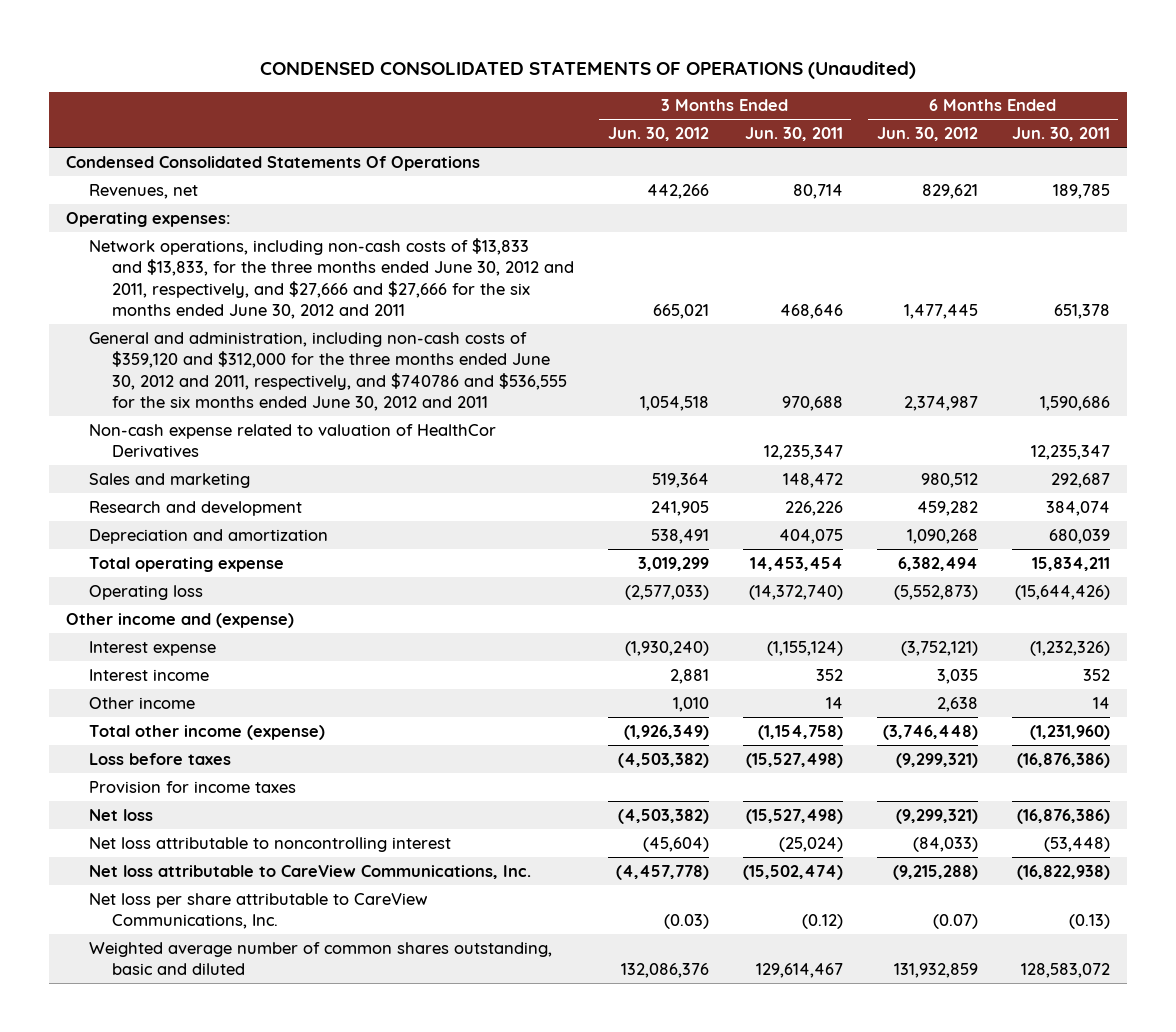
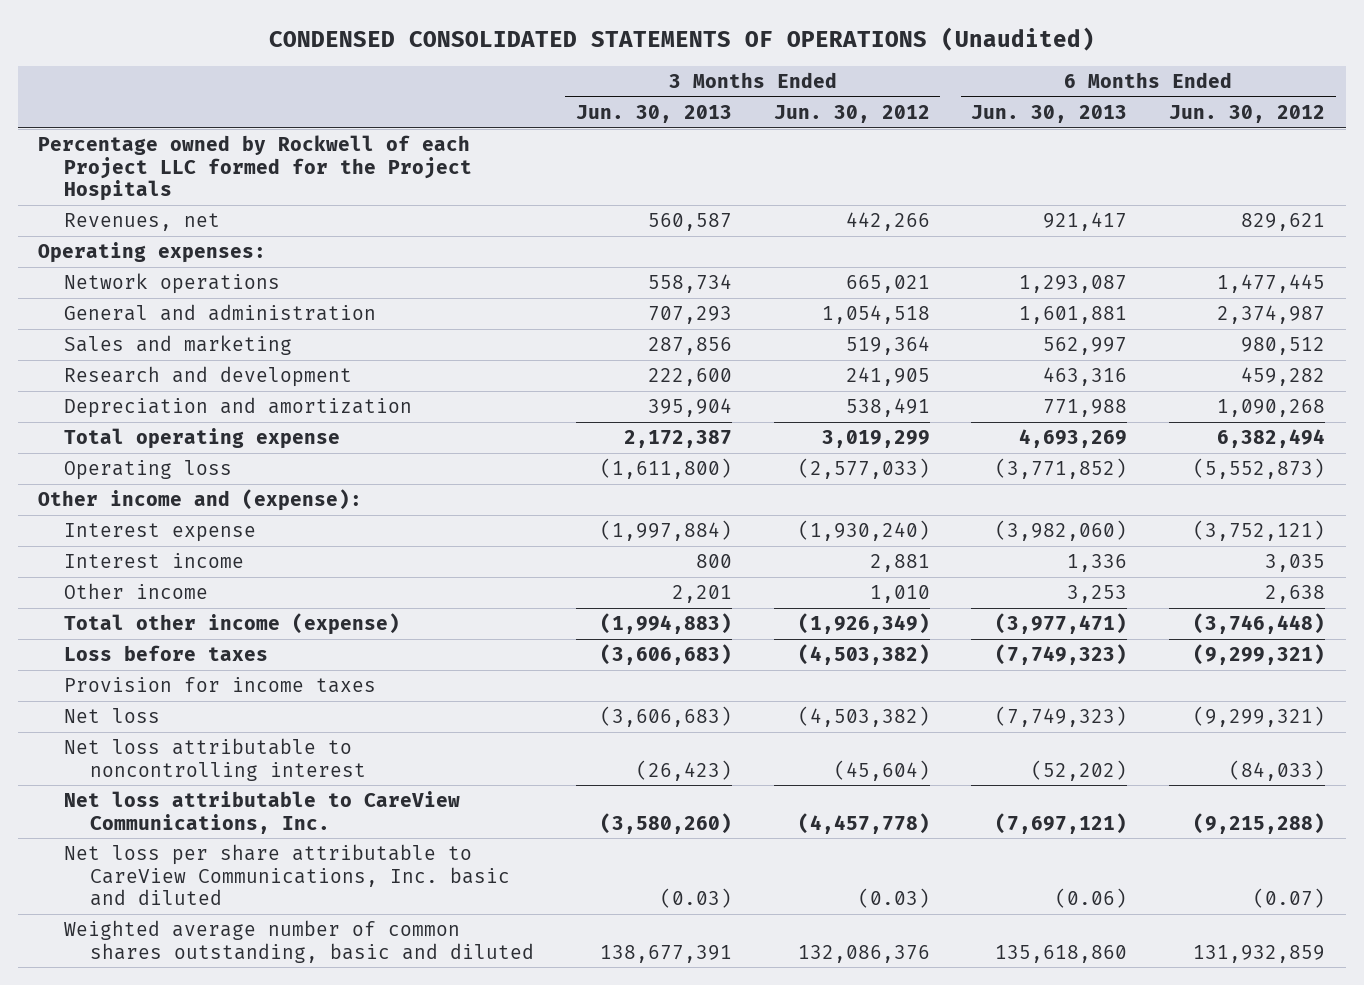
[744,127,843,142] Jun. 30, 2011 -> none
[1011,127,1110,142] Jun. 30, 2011 -> none
none -> [575,104,732,123] Jun. 30, 2013
none -> [971,104,1128,123] Jun. 30, 2013
[66,155,481,171] Condensed Consolidated Statements Of Operations -> none
none -> [38,135,473,202] Percentage owned by Rockwell of each Project LLC formed for the Project Hospitals
[88,423,496,458] Non-cash expense related to valuation of HealthCor Derivatives -> none
[88,237,574,320] Network operations, including non-cash costs of $13,833 and $13,833, for the three months ended June 30, 2012 and 2011, respectively, and $27,666 and $27,666 for the six months ended June 30, 2012 and 2011 -> [64,273,281,295] Network operations
[88,331,567,412] General and administration, including non-cash costs of $359,120 and $312,000 for the three months ended June 30, 2012 and 2011, respectively, and $740786 and $536,555 for the six months ended June 30, 2012 and 2011 -> [64,304,377,322] General and administration
[66,612,295,628] Other income and (expense) -> [38,489,363,512] Other income and (expense):
[88,892,428,930] Net loss per share attributable to CareView Communications, Inc. -> [64,844,511,907] Net loss per share attributable to CareView Communications, Inc. basic and diluted

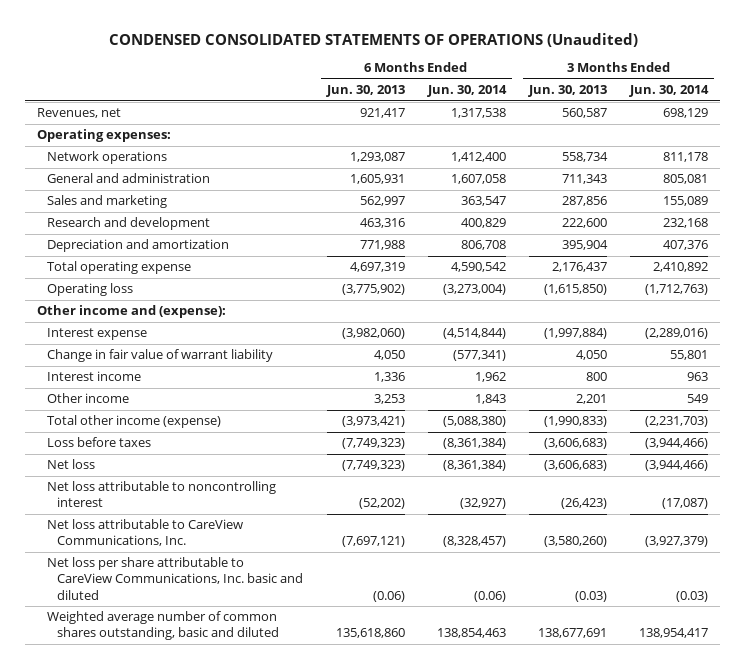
[773,104,930,123] Jun. 30, 2012 -> none
[1169,104,1326,123] Jun. 30, 2012 -> none
none -> [426,85,507,98] Jun. 30, 2014
none -> [629,85,710,98] Jun. 30, 2014
[38,135,473,202] Percentage owned by Rockwell of each Project LLC formed for the Project Hospitals -> none
[647,306,732,325] 707,293 -> [562,174,608,185] 711,343
[1019,306,1128,325] 1,601,881 -> [349,174,405,185] 1,605,931
[623,430,732,449] 2,172,387 -> [552,262,608,273] 2,176,437
[1019,429,1128,449] 4,693,269 -> [349,262,405,273] 4,697,319
[599,458,732,480] (1,611,800) -> [544,284,608,296] (1,615,850)
[995,458,1128,480] (3,771,852) -> [341,284,405,296] (3,775,902)
none -> [47,349,274,363] Change in fair value of warrant liability
[599,613,732,635] (1,994,883) -> [544,416,608,428] (1,990,833)
[995,613,1128,635] (3,977,471) -> [341,416,405,428] (3,973,421)
[64,677,377,694] Provision for income taxes -> none
[599,944,732,963] 138,677,391 -> [538,628,608,639] 138,677,691

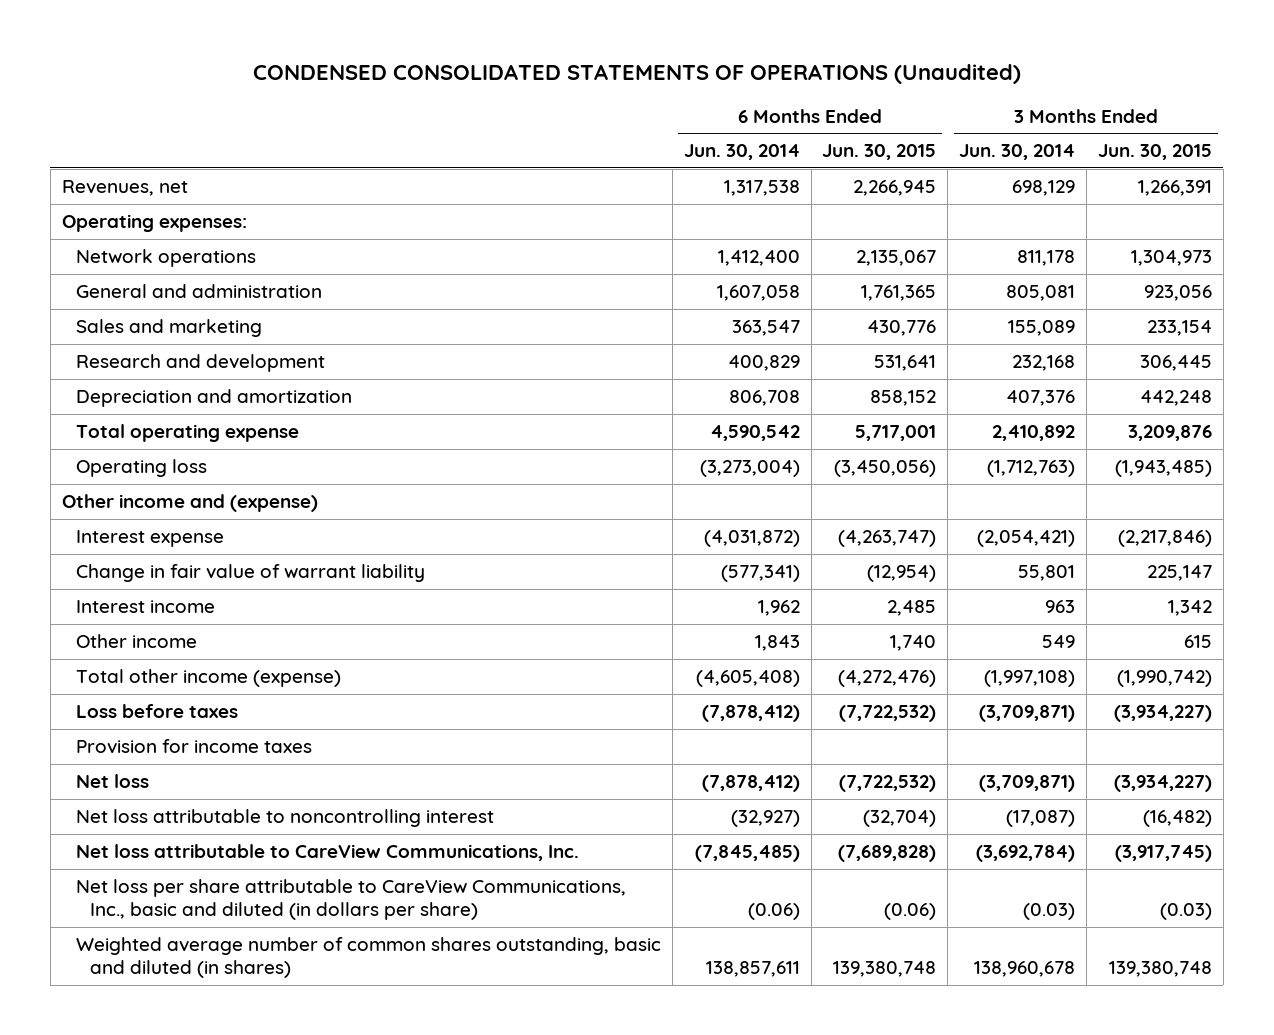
[325,85,405,98] Jun. 30, 2013 -> none
[528,85,608,98] Jun. 30, 2013 -> none
none -> [822,144,937,161] Jun. 30, 2015
none -> [1098,144,1213,161] Jun. 30, 2015
[36,305,226,319] Other income and (expense): -> [61,494,318,513] Other income and (expense)
[442,328,506,340] (4,514,844) -> [703,530,800,548] (4,031,872)
[645,328,709,340] (2,289,016) -> [977,530,1076,548] (2,054,421)
[442,416,506,428] (5,088,380) -> [695,670,800,688] (4,605,408)
[645,416,709,428] (2,231,703) -> [984,670,1076,688] (1,997,108)
[442,438,506,450] (8,361,384) -> [701,705,800,723] (7,878,412)
[645,438,709,450] (3,944,466) -> [979,705,1076,723] (3,709,871)
none -> [75,739,312,755] Provision for income taxes
[442,460,506,472] (8,361,384) -> [701,775,800,793] (7,878,412)
[645,460,709,472] (3,944,466) -> [979,775,1076,793] (3,709,871)
[442,536,506,548] (8,328,457) -> [694,845,800,863] (7,845,485)
[645,536,709,548] (3,927,379) -> [976,845,1076,863] (3,692,784)
[47,557,304,600] Net loss per share attributable to CareView Communications, Inc. basic and diluted -> [75,879,626,921] Net loss per share attributable to CareView Communications, Inc., basic and diluted (in dollars per share)
[47,611,280,641] Weighted average number of common shares outstanding, basic and diluted -> [75,937,661,979] Weighted average number of common shares outstanding, basic and diluted (in shares)
[436,628,506,639] 138,854,463 -> [705,961,800,978] 138,857,611
[639,628,709,639] 138,954,417 -> [974,961,1076,978] 138,960,678

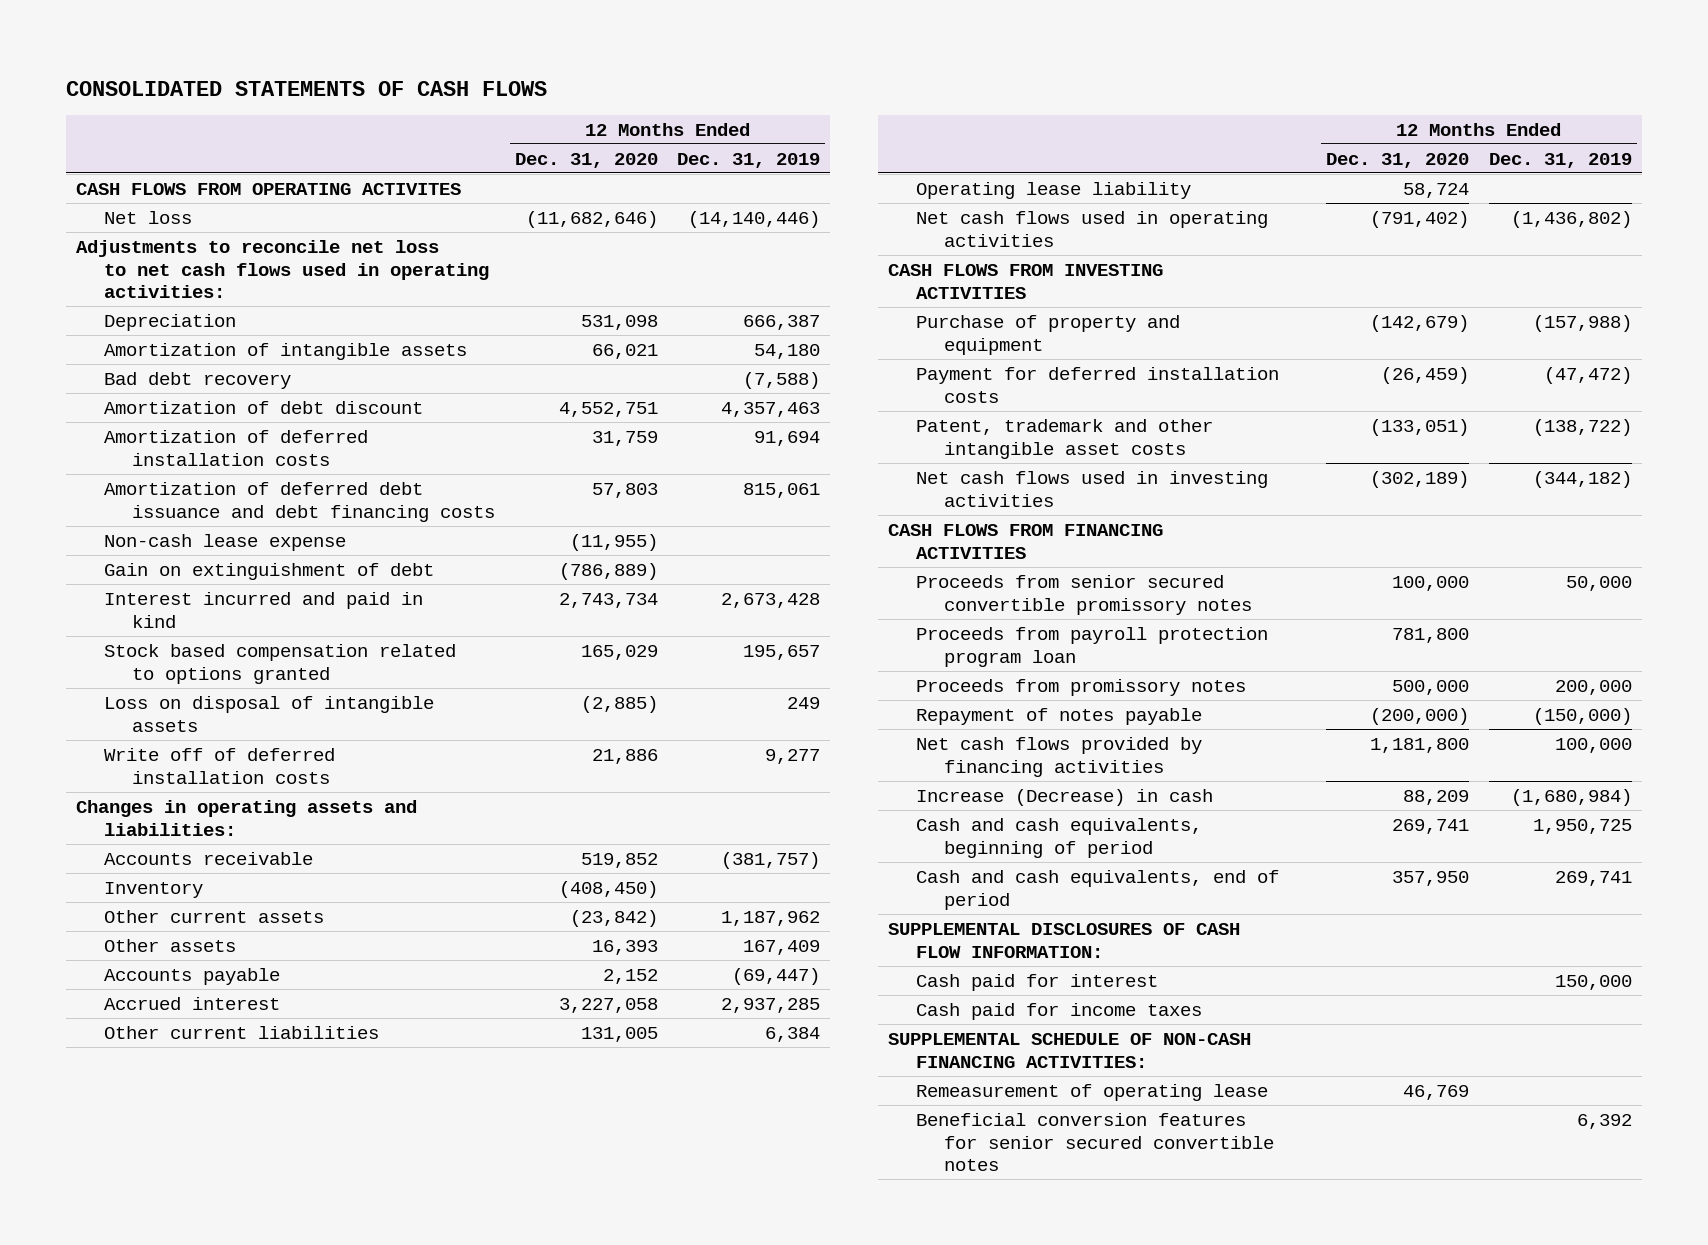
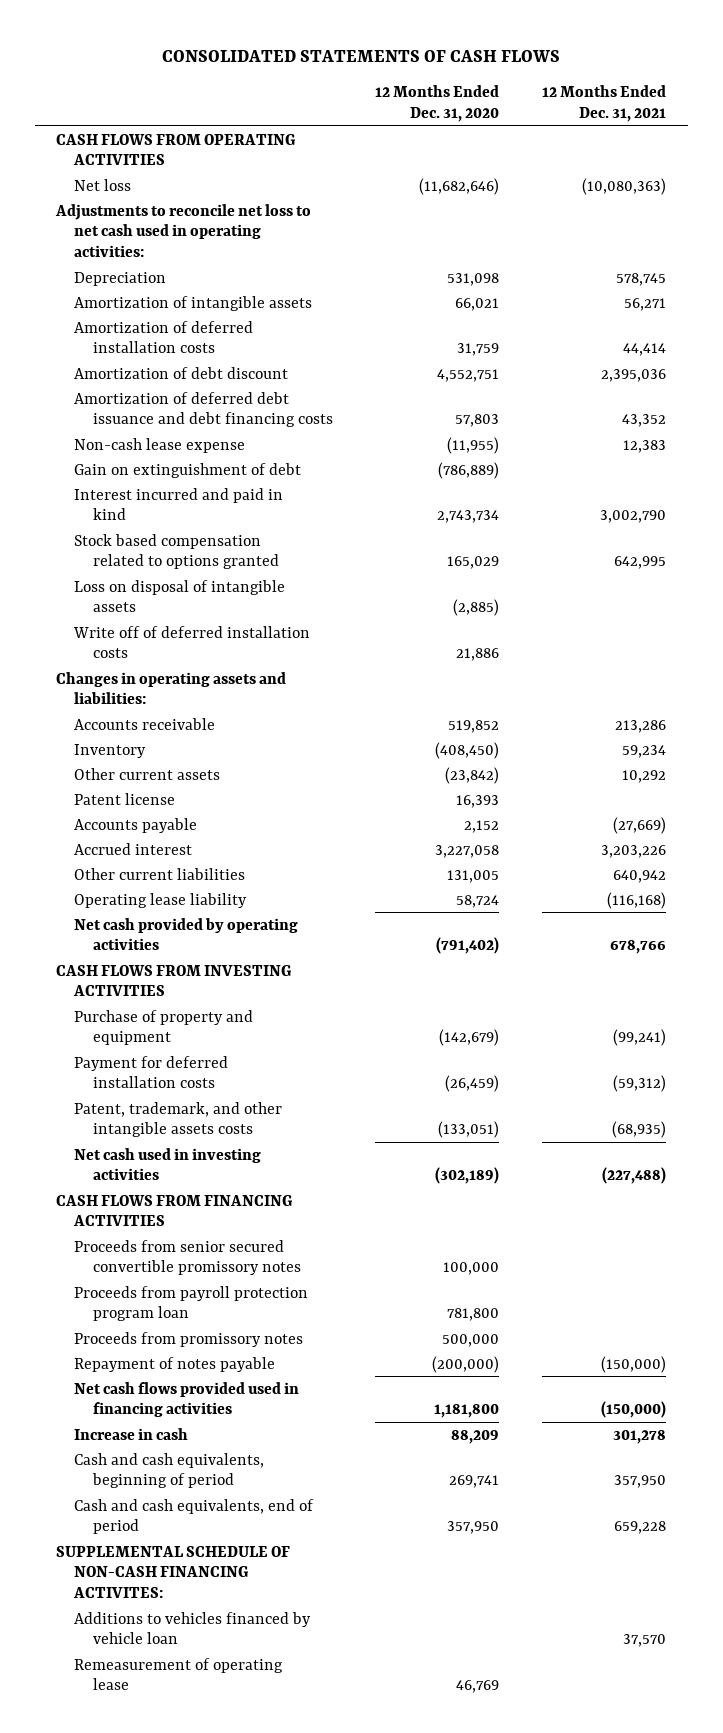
[677,152,821,168] Dec. 31, 2019 -> none
none -> [542,85,667,123] 12 Months Ended Dec. 31, 2021
[76,182,462,195] CASH FLOWS FROM OPERATING ACTIVITES -> [56,133,297,166] CASH FLOWS FROM OPERATING ACTIVITIES
[76,239,490,299] Adjustments to reconcile net loss to net cash flows used in operating activities: -> [55,203,312,258] Adjustments to reconcile net loss to net cash used in operating activities:
[104,371,292,389] Bad debt recovery -> none
[104,400,424,414] Amortization of debt discount -> [74,366,289,379] Amortization of debt discount
[104,938,237,952] Other assets -> [74,792,176,805] Patent license
[915,210,1268,247] Net cash flows used in operating activities -> [74,917,299,951] Net cash provided by operating activities
[915,418,1213,459] Patent, trademark and other intangible asset costs -> [74,1101,283,1138] Patent, trademark, and other intangible assets costs
[915,470,1268,507] Net cash flows used in investing activities -> [74,1147,262,1181] Net cash used in investing activities
[915,736,1202,777] Net cash flows provided by financing activities -> [74,1381,300,1418] Net cash flows provided used in financing activities
[915,788,1213,806] Increase (Decrease) in cash -> [74,1427,189,1440] Increase in cash
[915,973,1158,991] Cash paid for interest -> none
[915,1002,1202,1020] Cash paid for income taxes -> none
[887,1032,1251,1068] SUPPLEMENTAL SCHEDULE OF NON-CASH FINANCING ACTIVITIES: -> none
[887,922,1240,958] SUPPLEMENTAL DISCLOSURES OF CASH FLOW INFORMATION: -> [56,1545,291,1599] SUPPLEMENTAL SCHEDULE OF NON-CASH FINANCING ACTIVITES:
none -> [74,1611,312,1645] Additions to vehicles financed by vehicle loan
[915,1112,1274,1172] Beneficial conversion features for senior secured convertible notes -> none

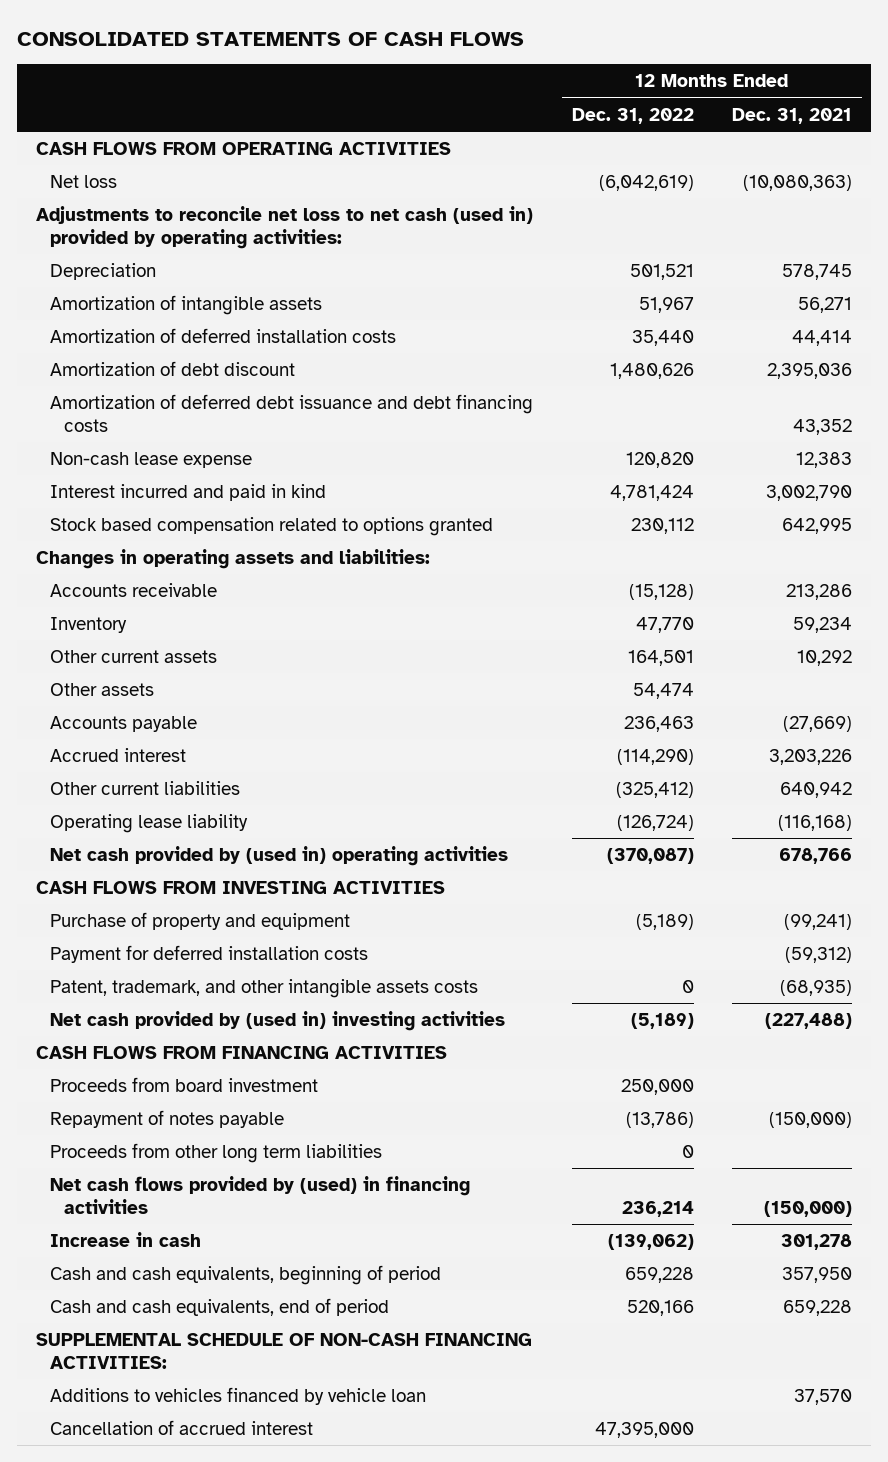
[375,85,500,123] 12 Months Ended Dec. 31, 2020 -> none
none -> [571,107,694,124] Dec. 31, 2022
[55,203,312,258] Adjustments to reconcile net loss to net cash used in operating activities: -> [36,205,534,249] Adjustments to reconcile net loss to net cash (used in) provided by operating activities:
[74,462,302,478] Gain on extinguishment of debt -> none
[74,579,286,613] Loss on disposal of intangible assets -> none
[73,625,311,659] Write off of deferred installation costs -> none
[74,792,176,805] Patent license -> [50,682,155,696] Other assets
[74,917,299,951] Net cash provided by operating activities -> [50,845,509,866] Net cash provided by (used in) operating activities
[74,1147,262,1181] Net cash used in investing activities -> [50,1010,506,1031] Net cash provided by (used in) investing activities
[74,1239,301,1276] Proceeds from senior secured convertible promissory notes -> none
[74,1285,309,1322] Proceeds from payroll protection program loan -> none
[74,1331,304,1347] Proceeds from promissory notes -> none
none -> [50,1076,319,1092] Proceeds from board investment
none -> [50,1142,383,1163] Proceeds from other long term liabilities
[74,1381,300,1418] Net cash flows provided used in financing activities -> [50,1175,471,1214] Net cash flows provided by (used) in financing activities
[56,1545,291,1599] SUPPLEMENTAL SCHEDULE OF NON-CASH FINANCING ACTIVITES: -> [36,1332,533,1369] SUPPLEMENTAL SCHEDULE OF NON-CASH FINANCING ACTIVITIES:
[74,1657,284,1691] Remeasurement of operating lease -> none
none -> [50,1419,314,1435] Cancellation of accrued interest

